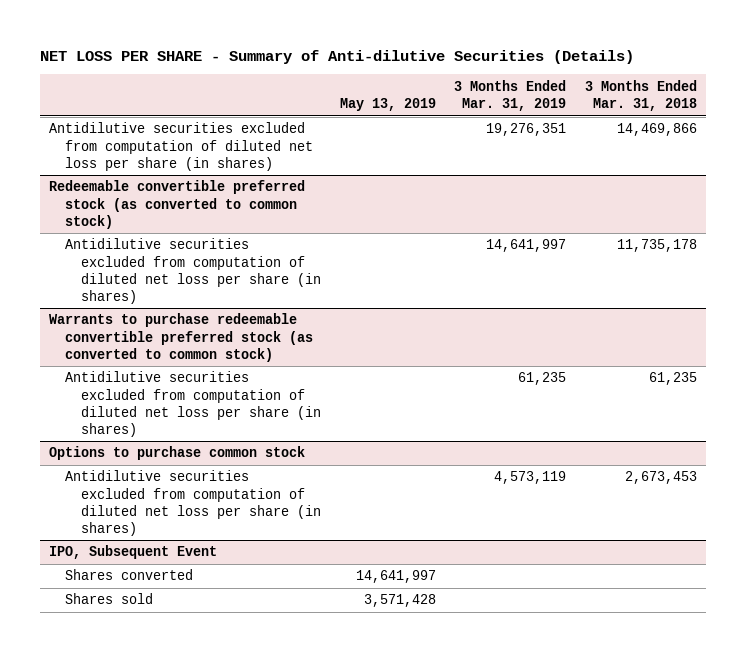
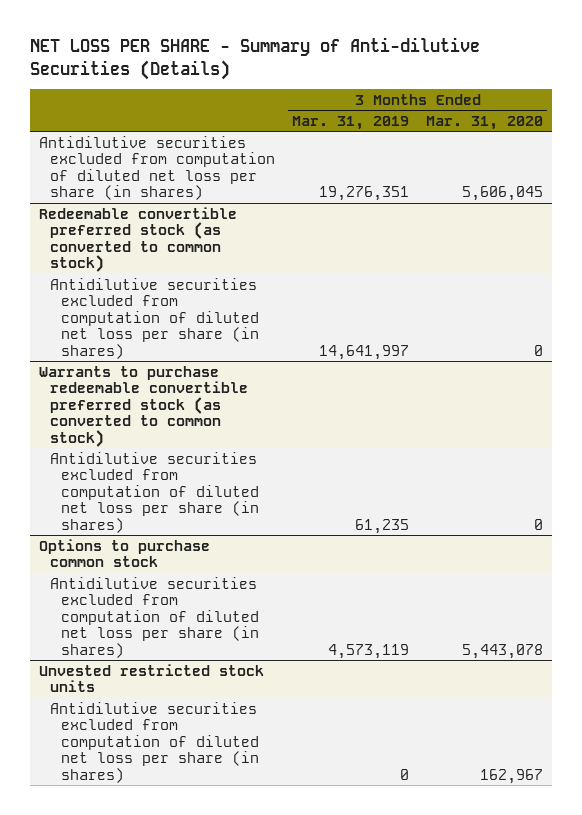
[339,98,436,112] May 13, 2019 -> none
[584,79,697,112] 3 Months Ended Mar. 31, 2018 -> none
none -> [426,115,544,130] Mar. 31, 2020
[49,545,218,560] IPO, Subsequent Event -> none
[65,569,194,581] Shares converted -> none
[65,593,154,605] Shares sold -> none
none -> [38,663,264,693] Unvested restricted stock units
none -> [50,701,260,783] Antidilutive securities excluded from computation of diluted net loss per share (in shares)

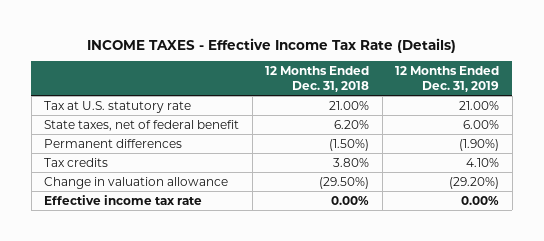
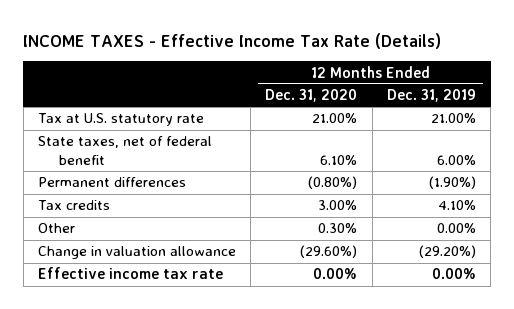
[265,66,370,93] 12 Months Ended Dec. 31, 2018 -> none
none -> [265,89,358,103] Dec. 31, 2020
none -> [38,223,76,234] Other

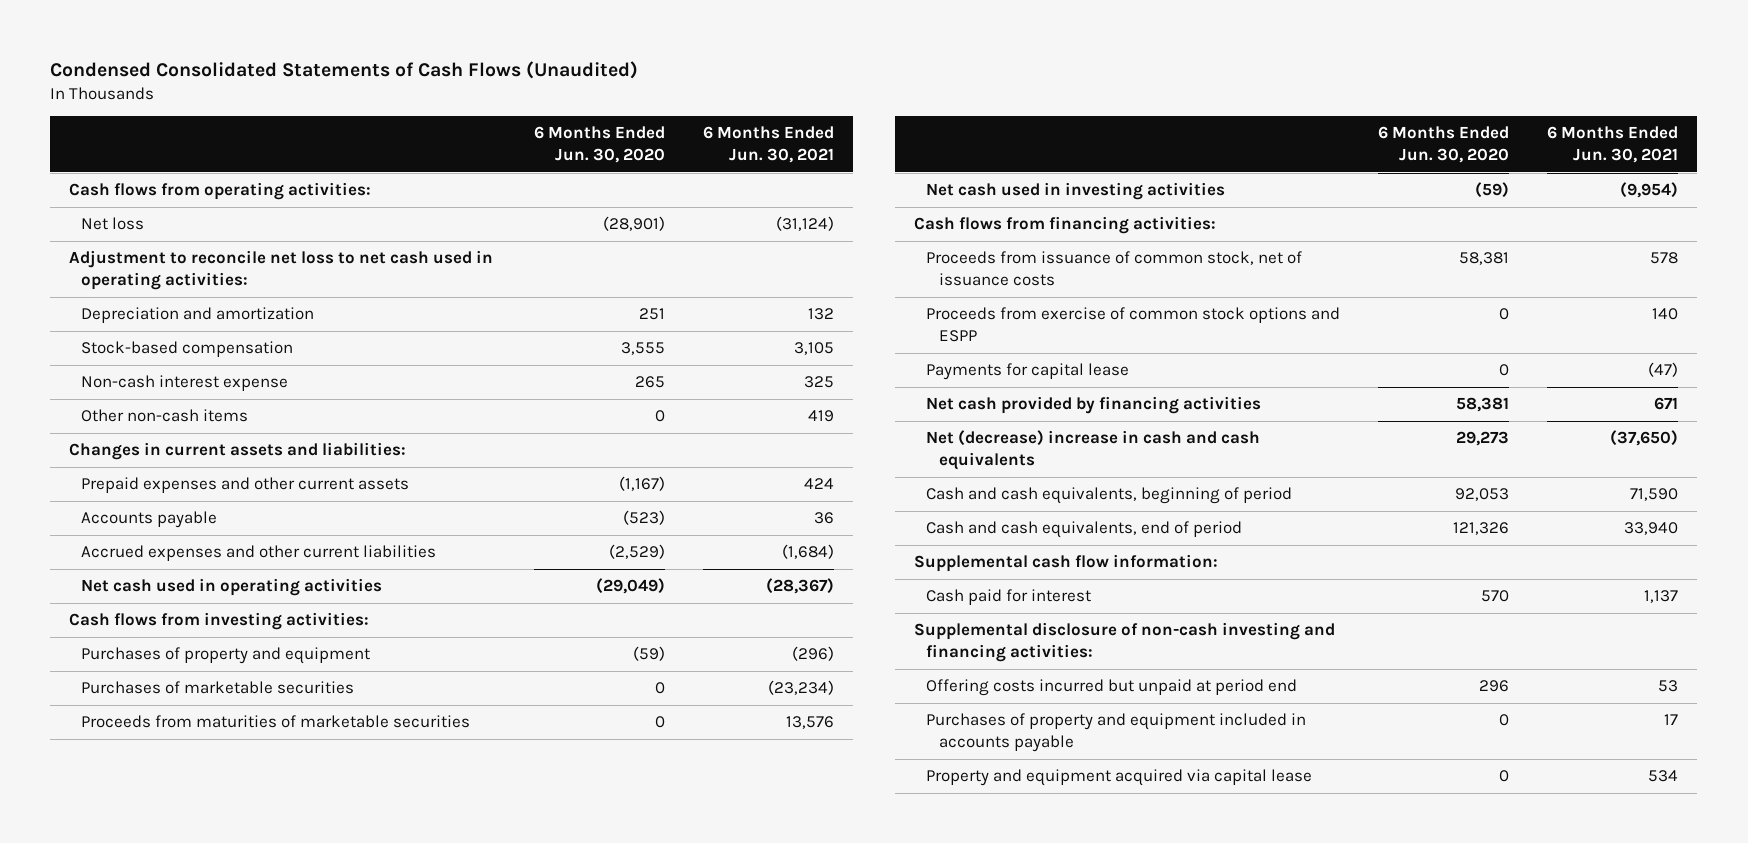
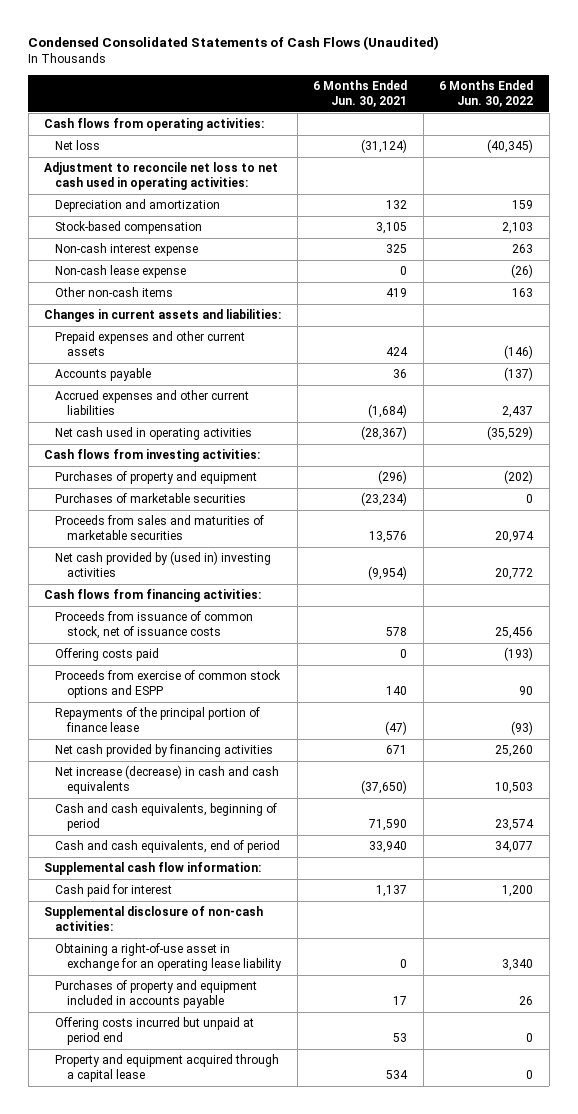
[533,126,665,163] 6 Months Ended Jun. 30, 2020 -> none
none -> [439,80,534,107] 6 Months Ended Jun. 30, 2022
none -> [55,265,187,279] Non-cash lease expense
[81,715,471,729] Proceeds from maturities of marketable securities -> [55,515,265,540] Proceeds from sales and maturities of marketable securities
[926,182,1226,201] Net cash used in investing activities -> [55,551,272,577] Net cash provided by (used in) investing activities
none -> [55,648,160,662] Offering costs paid
[926,363,1130,381] Payments for capital lease -> none
none -> [55,707,261,732] Repayments of the principal portion of finance lease
[926,430,1261,470] Net (decrease) increase in cash and cash equivalents -> [55,765,280,794] Net increase (decrease) in cash and cash equivalents
[913,622,1335,662] Supplemental disclosure of non-cash investing and financing activities: -> [44,906,264,931] Supplemental disclosure of non-cash activities:
none -> [55,943,282,971] Obtaining a right-of-use asset in exchange for an operating lease liability
[926,679,1298,697] Offering costs incurred but unpaid at period end -> [55,1017,255,1045] Offering costs incurred but unpaid at period end
[926,769,1313,787] Property and equipment acquired via capital lease -> [55,1054,280,1082] Property and equipment acquired through a capital lease

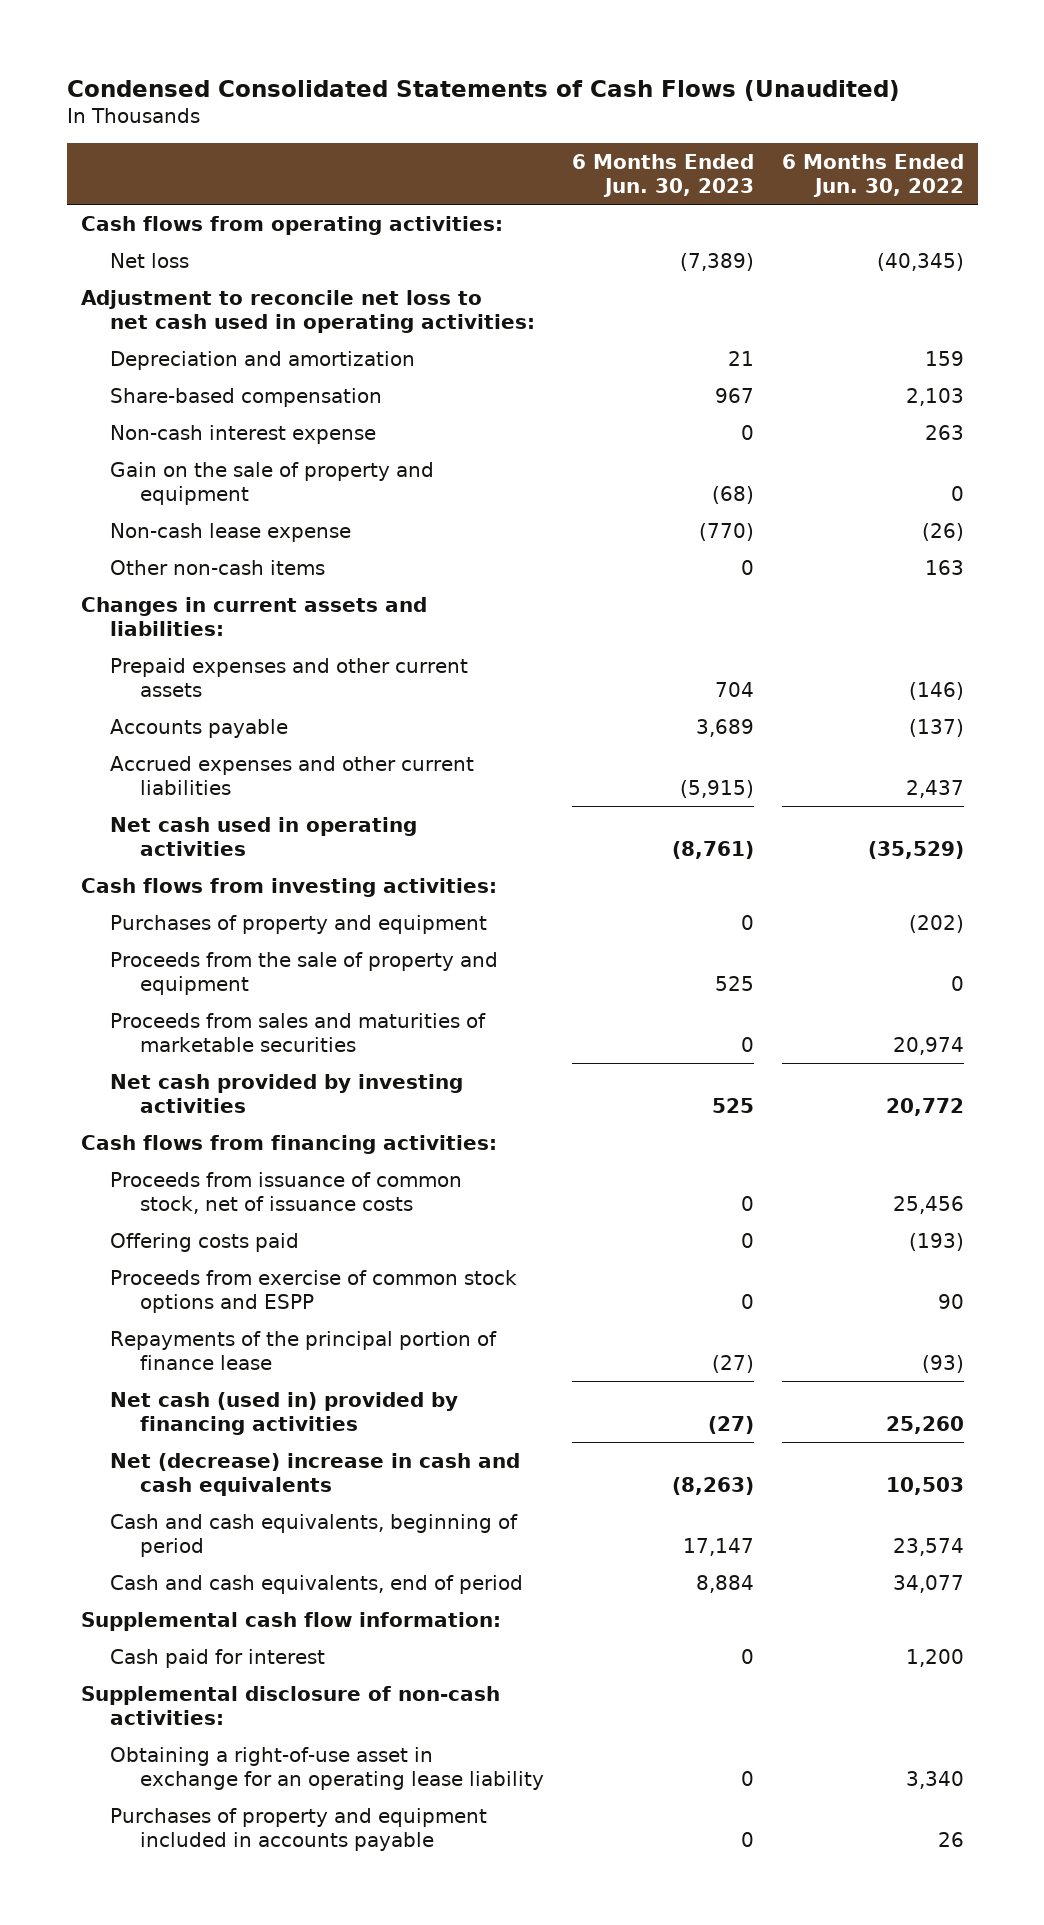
[313,80,408,107] 6 Months Ended Jun. 30, 2021 -> none
none -> [571,153,754,197] 6 Months Ended Jun. 30, 2023
[55,221,203,235] Stock-based compensation -> [110,387,383,407] Share-based compensation
none -> [110,461,435,505] Gain on the sale of property and equipment
[55,493,247,504] Purchases of marketable securities -> none
none -> [110,951,499,995] Proceeds from the sale of property and equipment
[55,551,272,577] Net cash provided by (used in) investing activities -> [110,1073,464,1113] Net cash provided by investing activities
[55,744,274,758] Net cash provided by financing activities -> [110,1391,459,1435] Net cash (used in) provided by financing activities
[55,765,280,794] Net increase (decrease) in cash and cash equivalents -> [110,1452,521,1496] Net (decrease) increase in cash and cash equivalents
[55,1017,255,1045] Offering costs incurred but unpaid at period end -> none
[55,1054,280,1082] Property and equipment acquired through a capital lease -> none

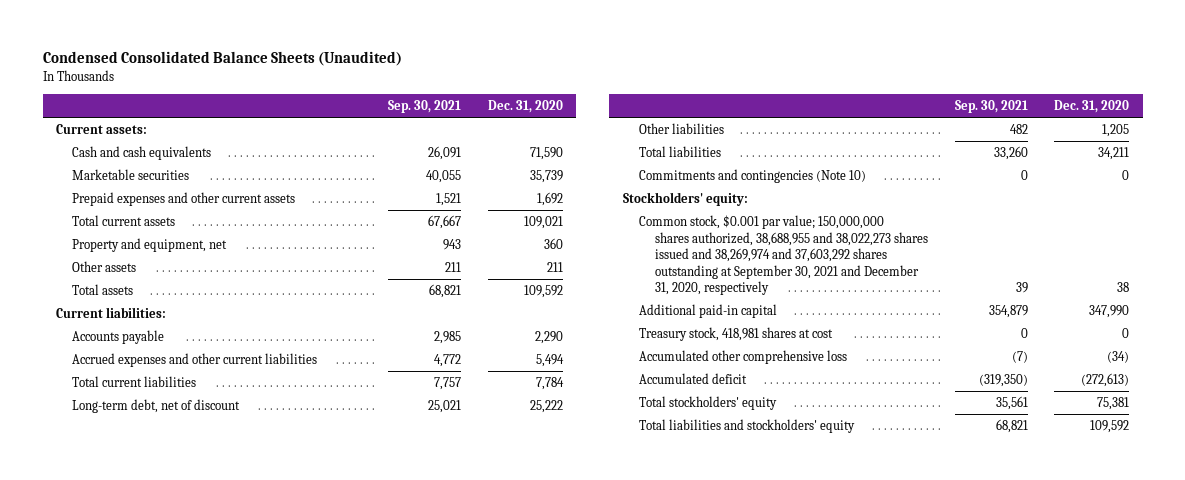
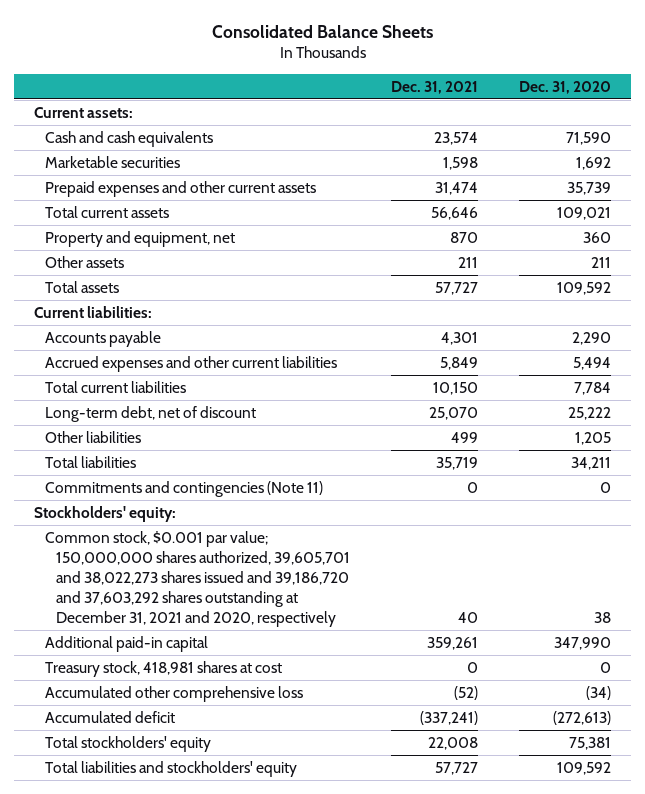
[42,51,402,67] Condensed Consolidated Balance Sheets (Unaudited) -> [211,24,433,38] Consolidated Balance Sheets
[388,100,462,114] Sep. 30, 2021 -> none
none -> [390,80,478,94] Dec. 31, 2021
[529,170,563,184] 35,739 -> [575,156,611,170] 1,692
[536,192,563,207] 1,692 -> [566,181,611,195] 35,739
[638,169,866,184] Commitments and contingencies (Note 10) -> [45,480,324,497] Commitments and contingencies (Note 11)
[638,215,928,296] Common stock, $0.001 par value; 150,000,000 shares authorized, 38,688,955 and 38,022,273 shares issued and 38,269,974 and 37,603,292 shares outstanding at September 30, 2021 and December 31, 2020, respectively -> [45,530,350,627] Common stock, $0.001 par value; 150,000,000 shares authorized, 39,605,701 and 38,022,273 shares issued and 39,186,720 and 37,603,292 shares outstanding at December 31, 2021 and 2020, respectively

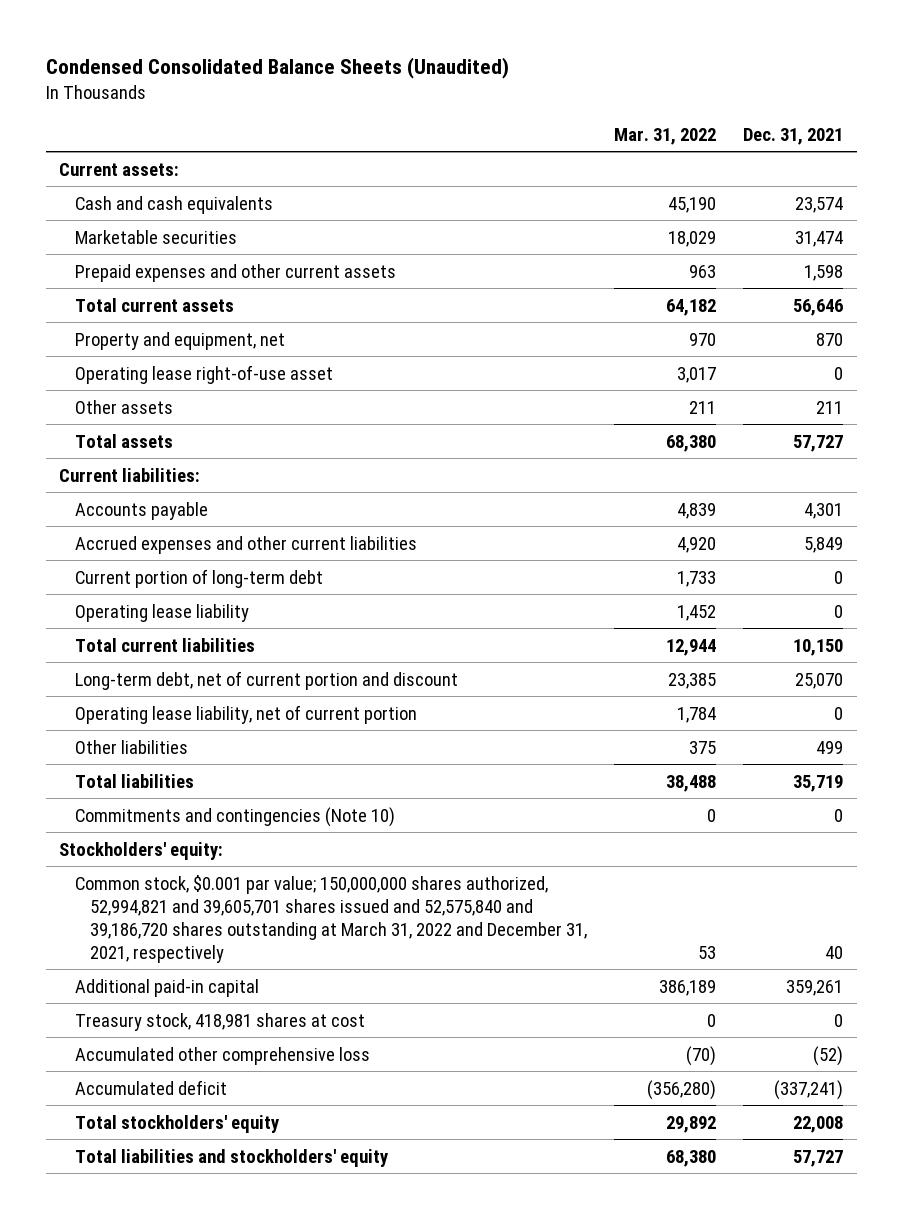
[211,24,433,38] Consolidated Balance Sheets -> [45,57,509,80] Condensed Consolidated Balance Sheets (Unaudited)
[518,80,611,94] Dec. 31, 2020 -> none
none -> [614,127,717,145] Mar. 31, 2022
[442,156,478,170] 1,598 -> [795,230,844,247] 31,474
[434,181,478,195] 31,474 -> [804,264,844,281] 1,598
none -> [74,364,333,384] Operating lease right-of-use asset
none -> [74,568,323,588] Current portion of long-term debt
none -> [74,603,249,622] Operating lease liability
[45,405,257,422] Long-term debt, net of discount -> [74,670,458,690] Long-term debt, net of current portion and discount
none -> [74,704,417,724] Operating lease liability, net of current portion
[45,480,324,497] Commitments and contingencies (Note 11) -> [74,806,395,827] Commitments and contingencies (Note 10)
[45,530,350,627] Common stock, $0.001 par value; 150,000,000 shares authorized, 39,605,701 and 38,022,273 shares issued and 39,186,720 and 37,603,292 shares outstanding at December 31, 2021 and 2020, respectively -> [74,874,588,963] Common stock, $0.001 par value; 150,000,000 shares authorized, 52,994,821 and 39,605,701 shares issued and 52,575,840 and 39,186,720 shares outstanding at March 31, 2022 and December 31, 2021, respectively

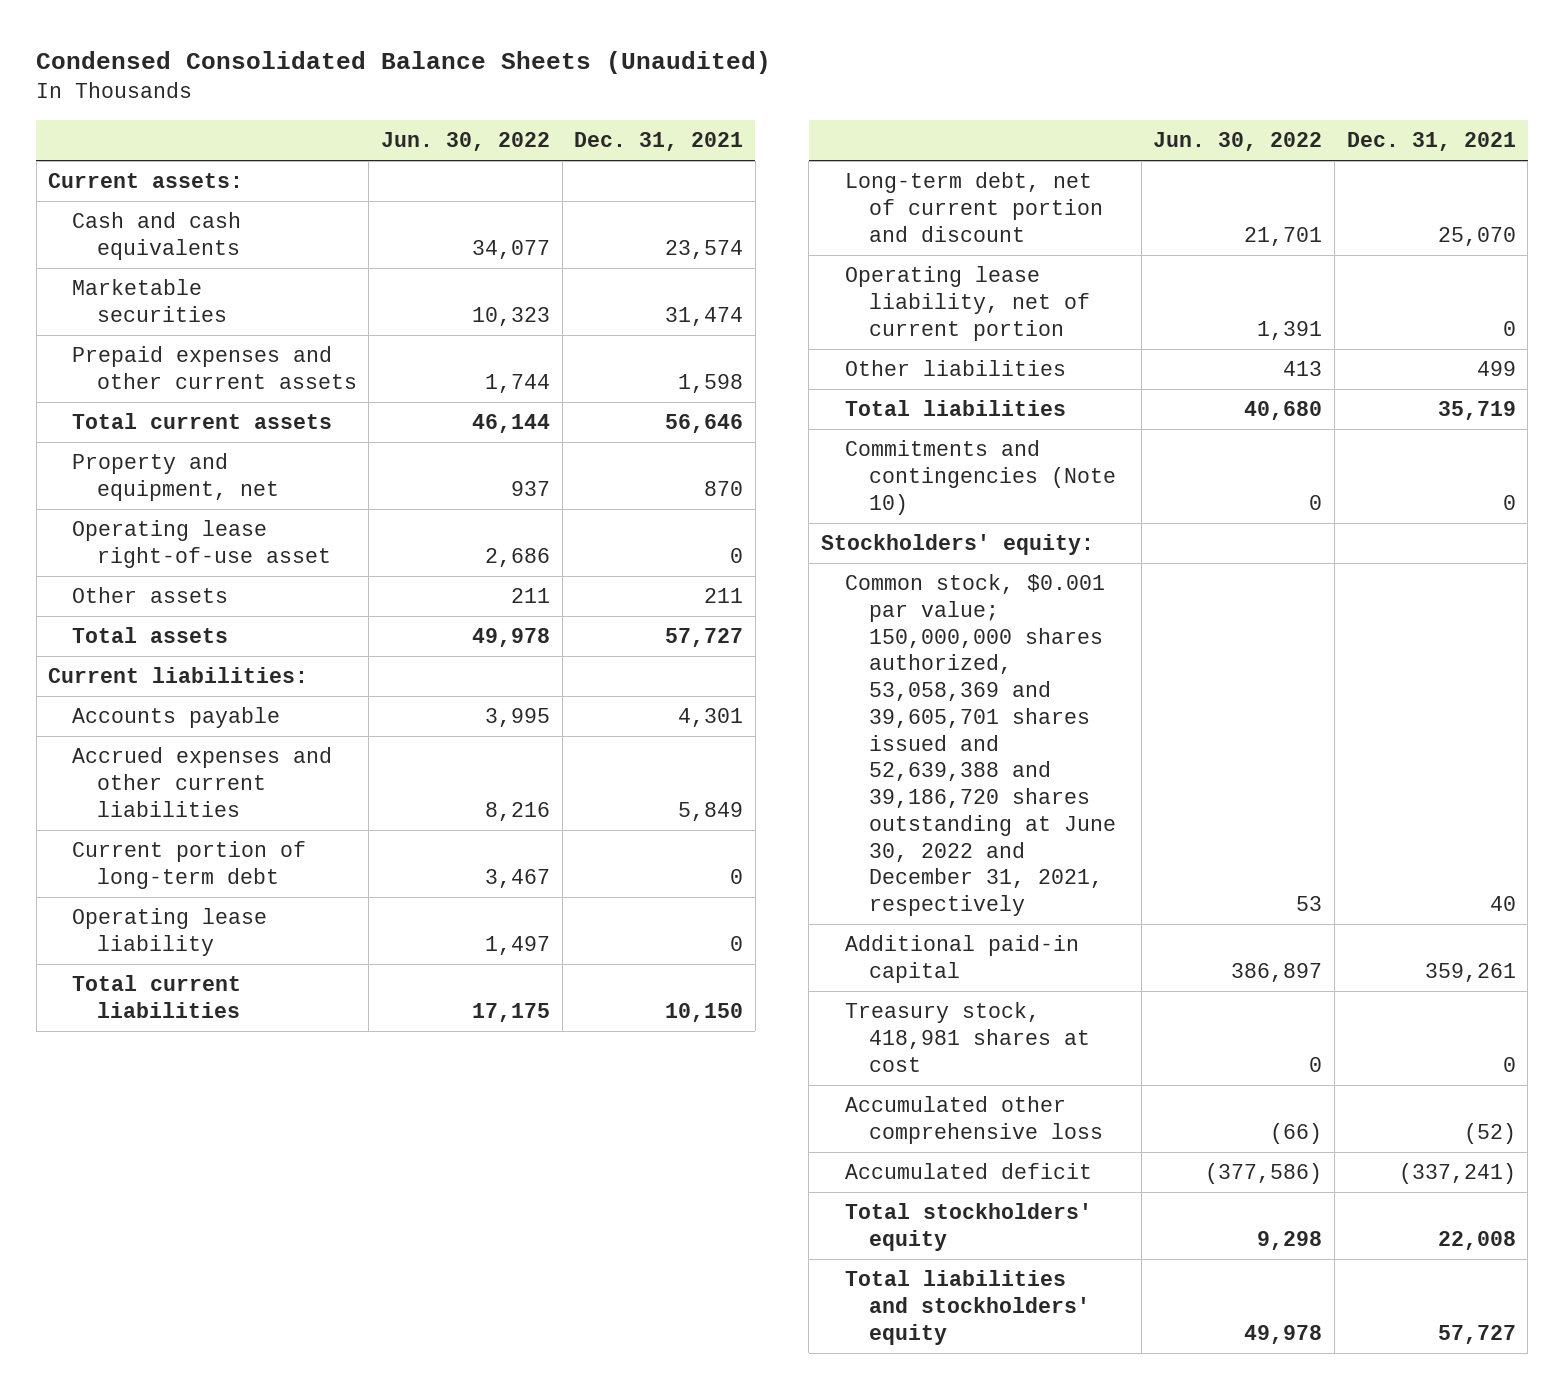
[614,127,717,145] Mar. 31, 2022 -> none
none -> [380,131,550,151] Jun. 30, 2022
[74,874,588,963] Common stock, $0.001 par value; 150,000,000 shares authorized, 52,994,821 and 39,605,701 shares issued and 52,575,840 and 39,186,720 shares outstanding at March 31, 2022 and December 31, 2021, respectively -> [845,574,1117,916] Common stock, $0.001 par value; 150,000,000 shares authorized, 53,058,369 and 39,605,701 shares issued and 52,639,388 and 39,186,720 shares outstanding at June 30, 2022 and December 31, 2021, respectively

